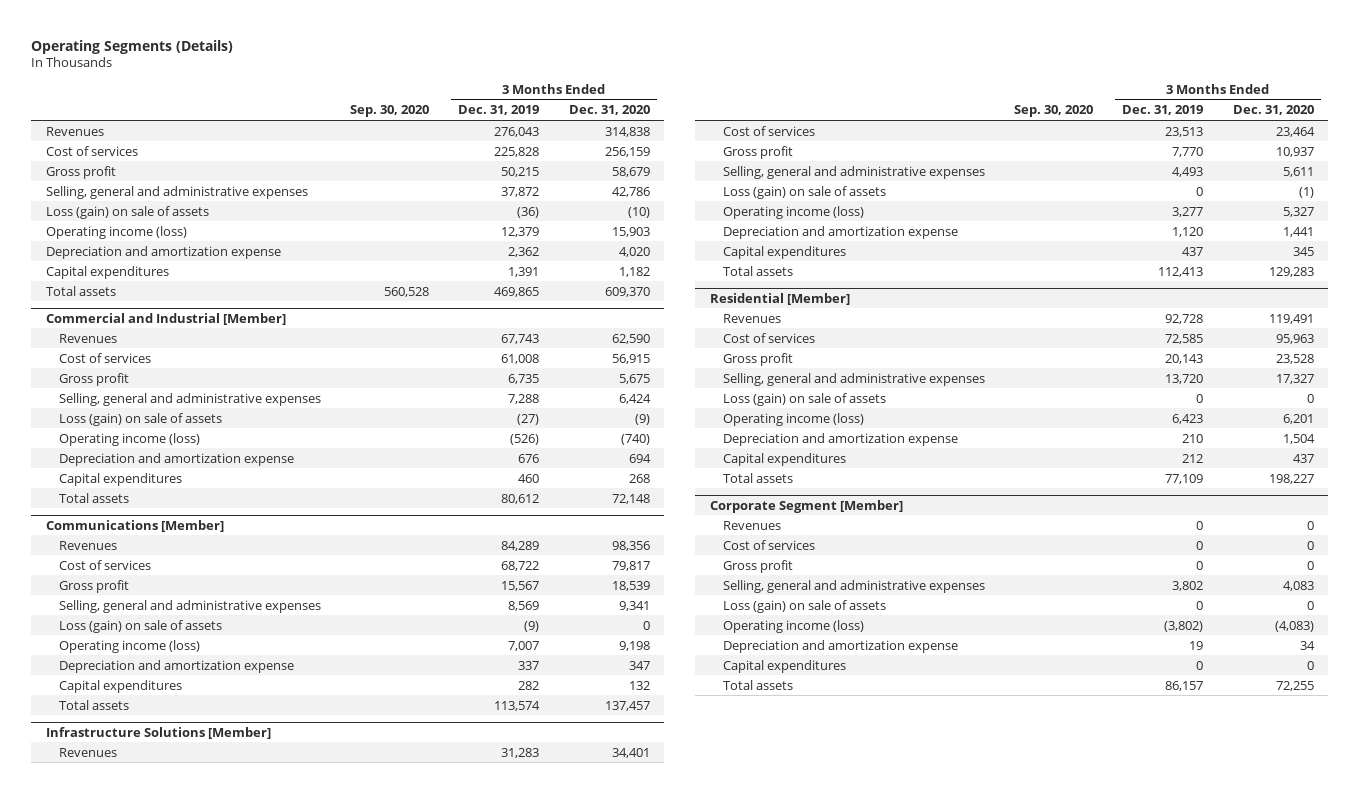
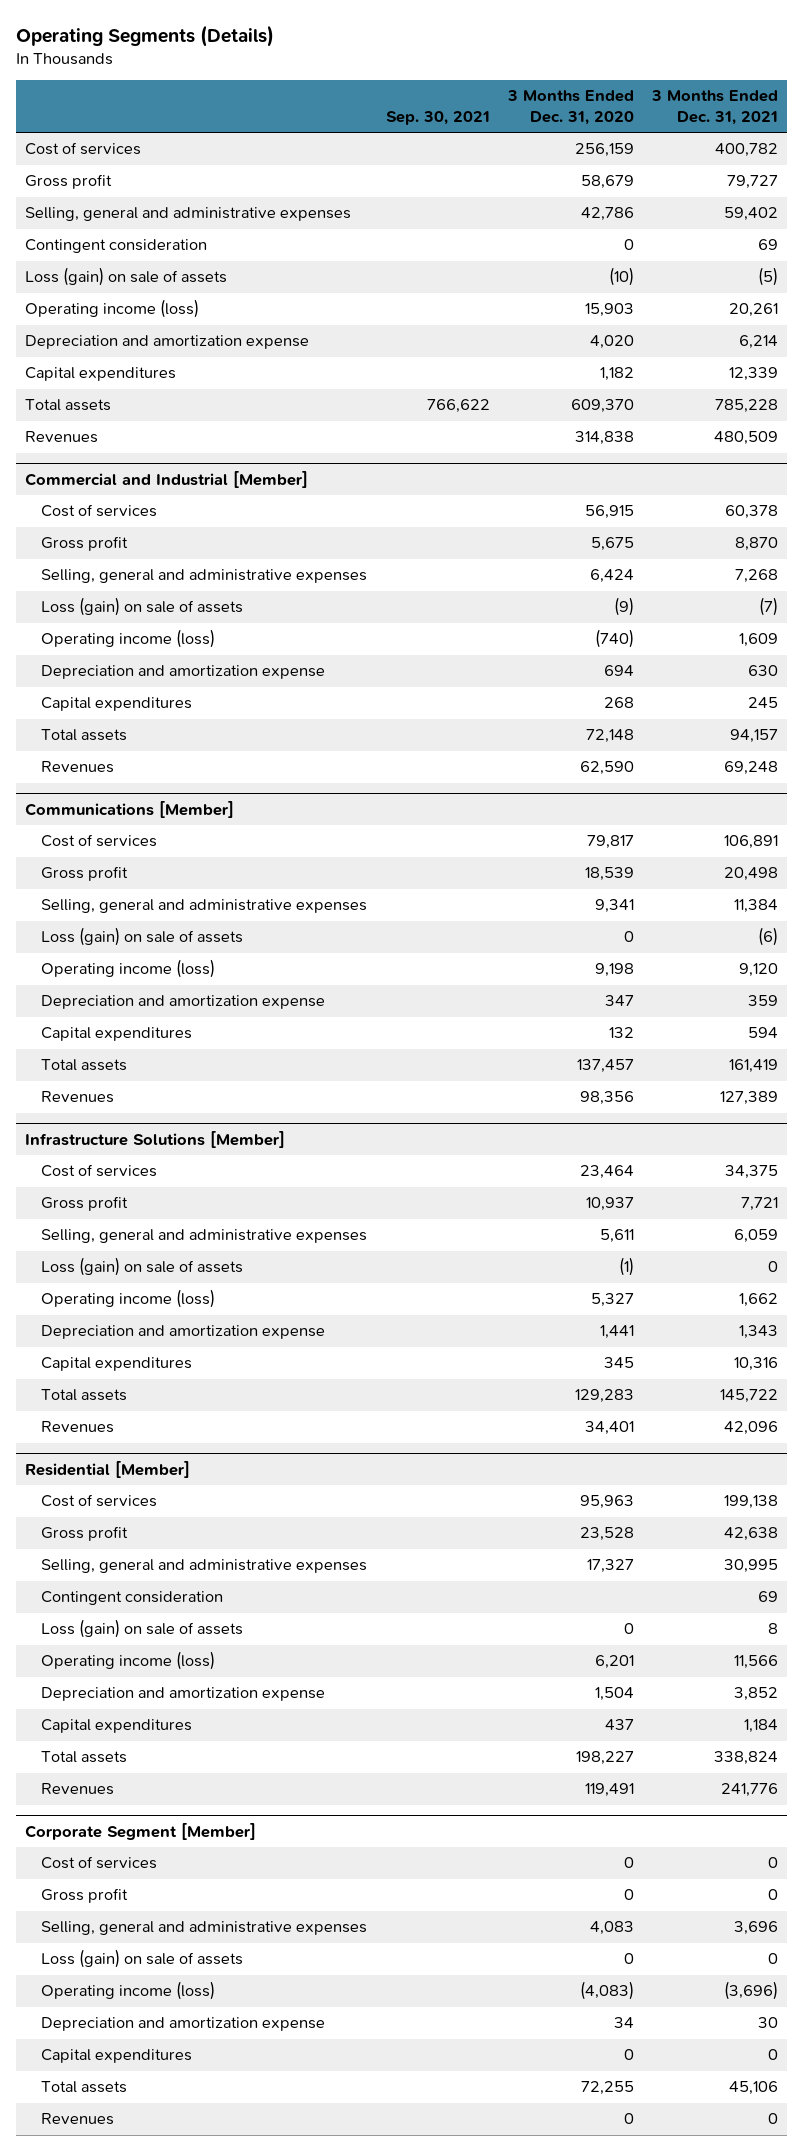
[350,105,430,118] Sep. 30, 2020 -> none
[458,105,540,116] Dec. 31, 2019 -> none
none -> [385,111,490,126] Sep. 30, 2021
none -> [651,90,779,126] 3 Months Ended Dec. 31, 2021
none -> [25,239,208,254] Contingent consideration
[46,126,105,136] Revenues -> [25,431,99,444] Revenues
[58,333,117,343] Revenues -> [41,761,115,774] Revenues
[58,540,117,550] Revenues -> [41,1091,115,1104] Revenues
[58,747,117,757] Revenues -> [41,1421,115,1434] Revenues
none -> [41,1591,224,1606] Contingent consideration
[722,313,781,323] Revenues -> [41,1783,115,1796] Revenues
[722,520,781,530] Revenues -> [41,2113,115,2126] Revenues

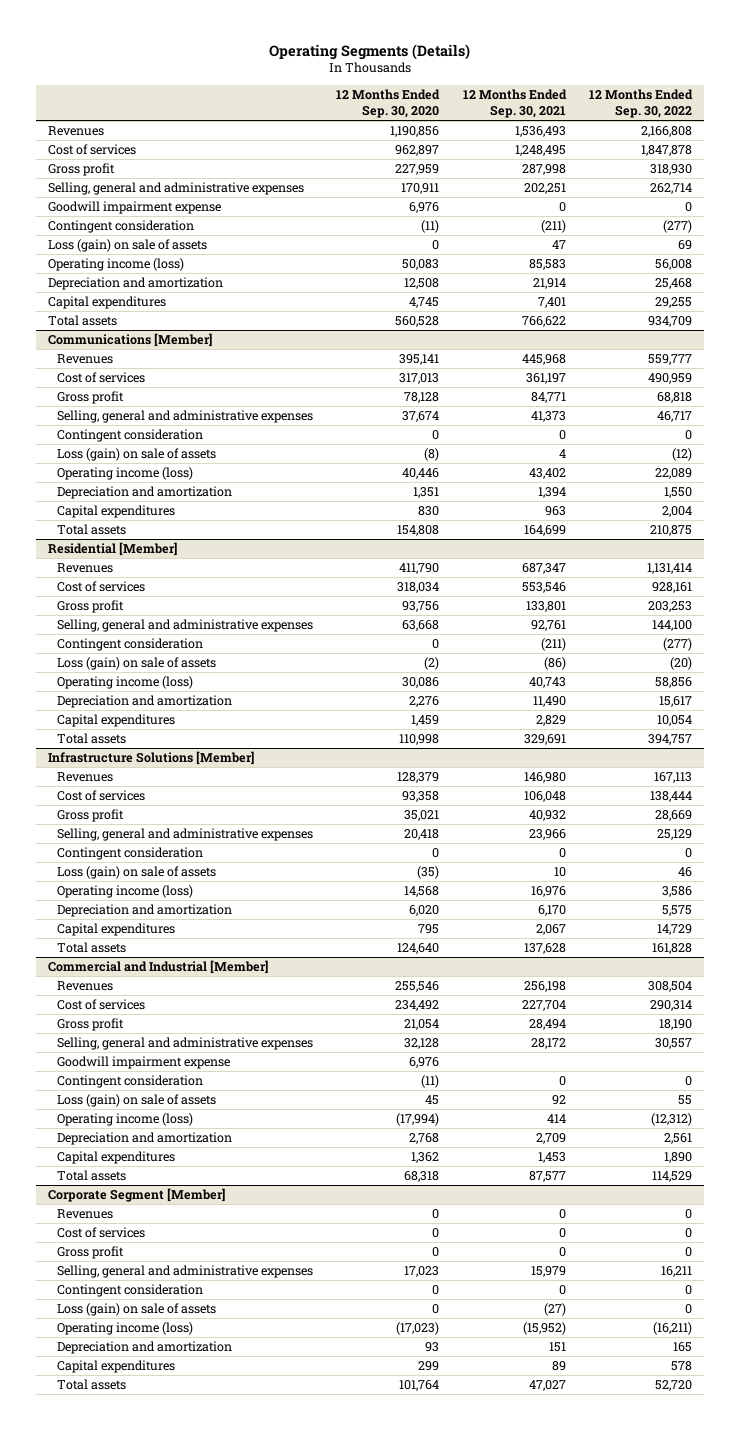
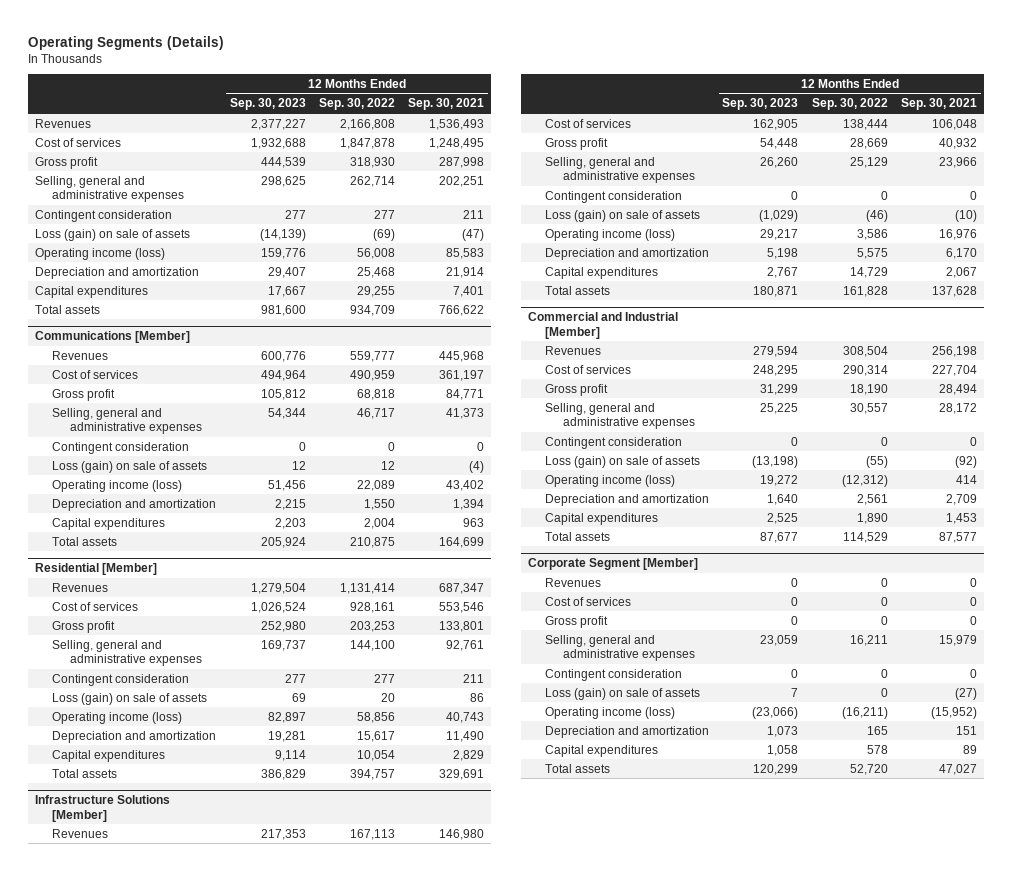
[336,89,441,118] 12 Months Ended Sep. 30, 2020 -> none
none -> [229,98,306,111] Sep. 30, 2023
[47,201,221,215] Goodwill impairment expense -> none
[540,220,566,234] (211) -> [463,209,485,219] 211
[663,220,693,234] (277) -> [374,209,396,219] 277
[551,240,566,250] 47 -> [462,228,485,241] (47)
[678,240,693,251] 69 -> [373,228,396,241] (69)
[558,449,566,459] 4 -> [469,460,485,473] (4)
[672,448,693,462] (12) -> [381,460,396,470] 12
[540,638,566,652] (211) -> [463,673,485,683] 211
[663,638,693,652] (277) -> [374,673,396,683] 277
[543,657,566,671] (86) -> [470,692,485,702] 86
[670,657,693,671] (20) -> [381,692,396,702] 20
[553,867,566,878] 10 -> [955,209,978,222] (10)
[678,867,693,878] 46 -> [865,209,888,222] (46)
[56,1056,230,1070] Goodwill impairment expense -> none
[551,1095,566,1106] 92 -> [955,455,978,468] (92)
[678,1095,693,1106] 55 -> [865,455,888,468] (55)

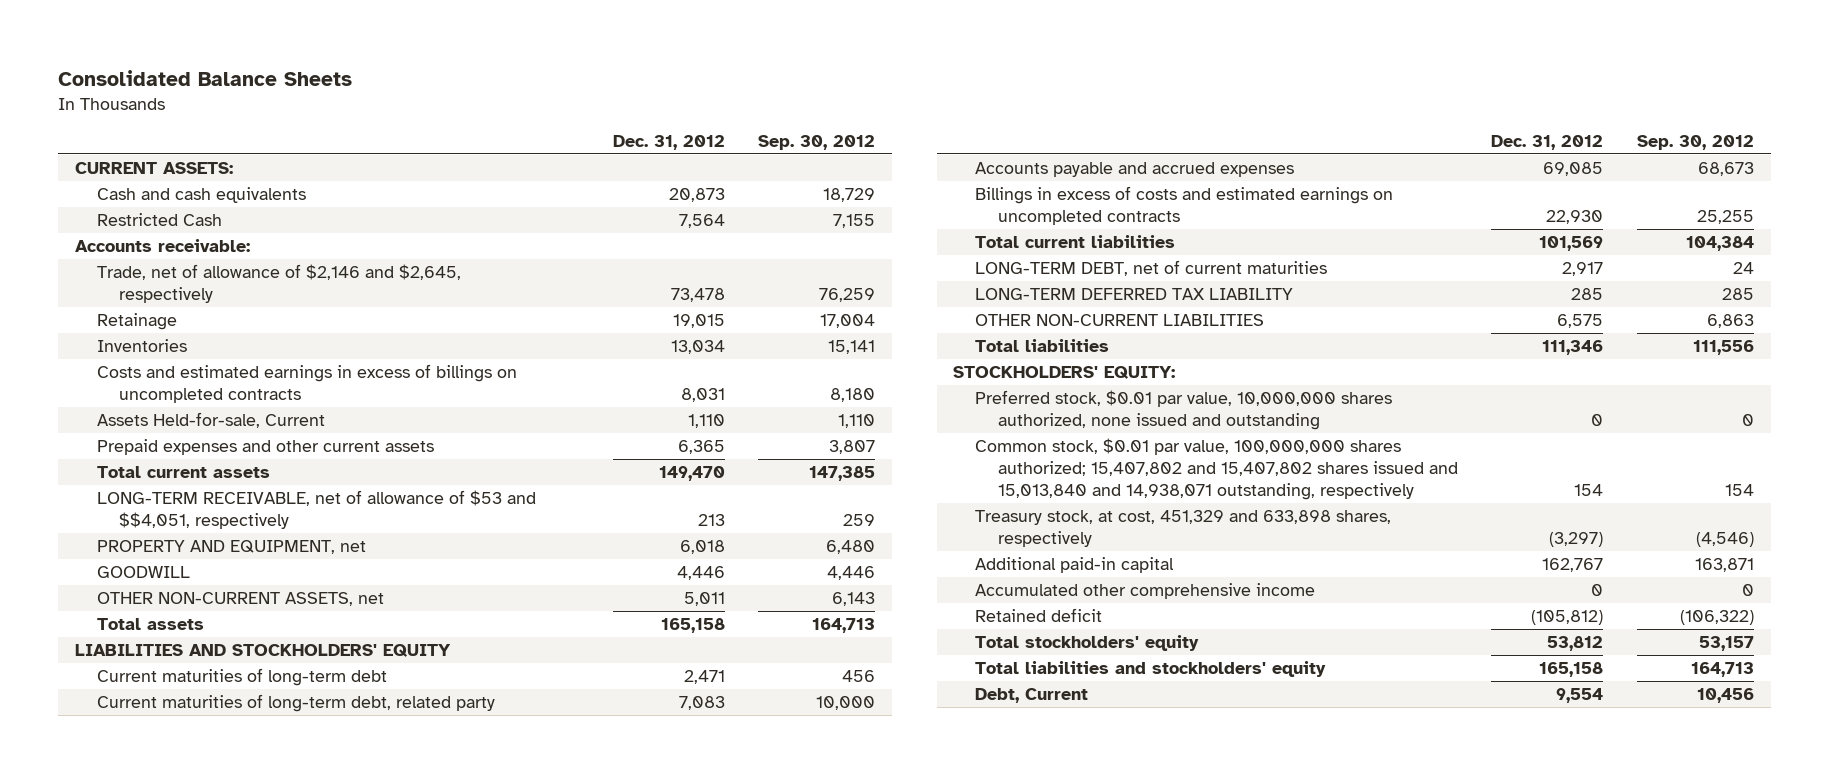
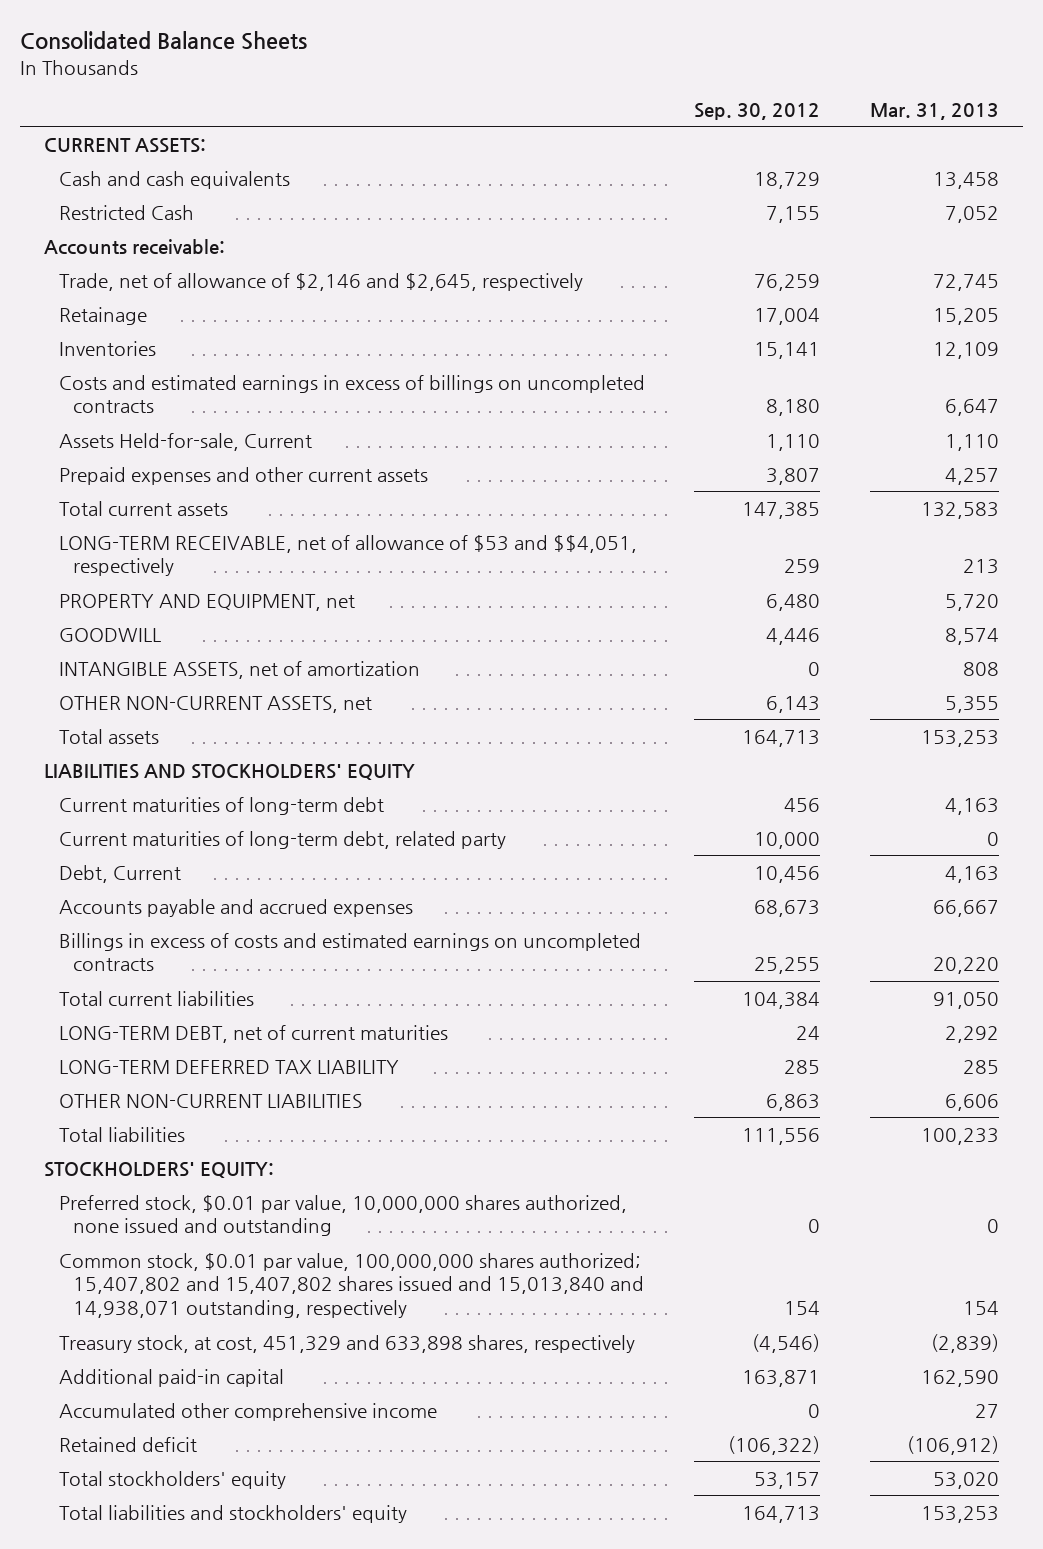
[612,134,725,150] Dec. 31, 2012 -> none
none -> [869,102,999,120] Mar. 31, 2013
none -> [58,660,420,679] INTANGIBLE ASSETS, net of amortization
[975,688,1089,704] Debt, Current -> [58,864,181,883] Debt, Current

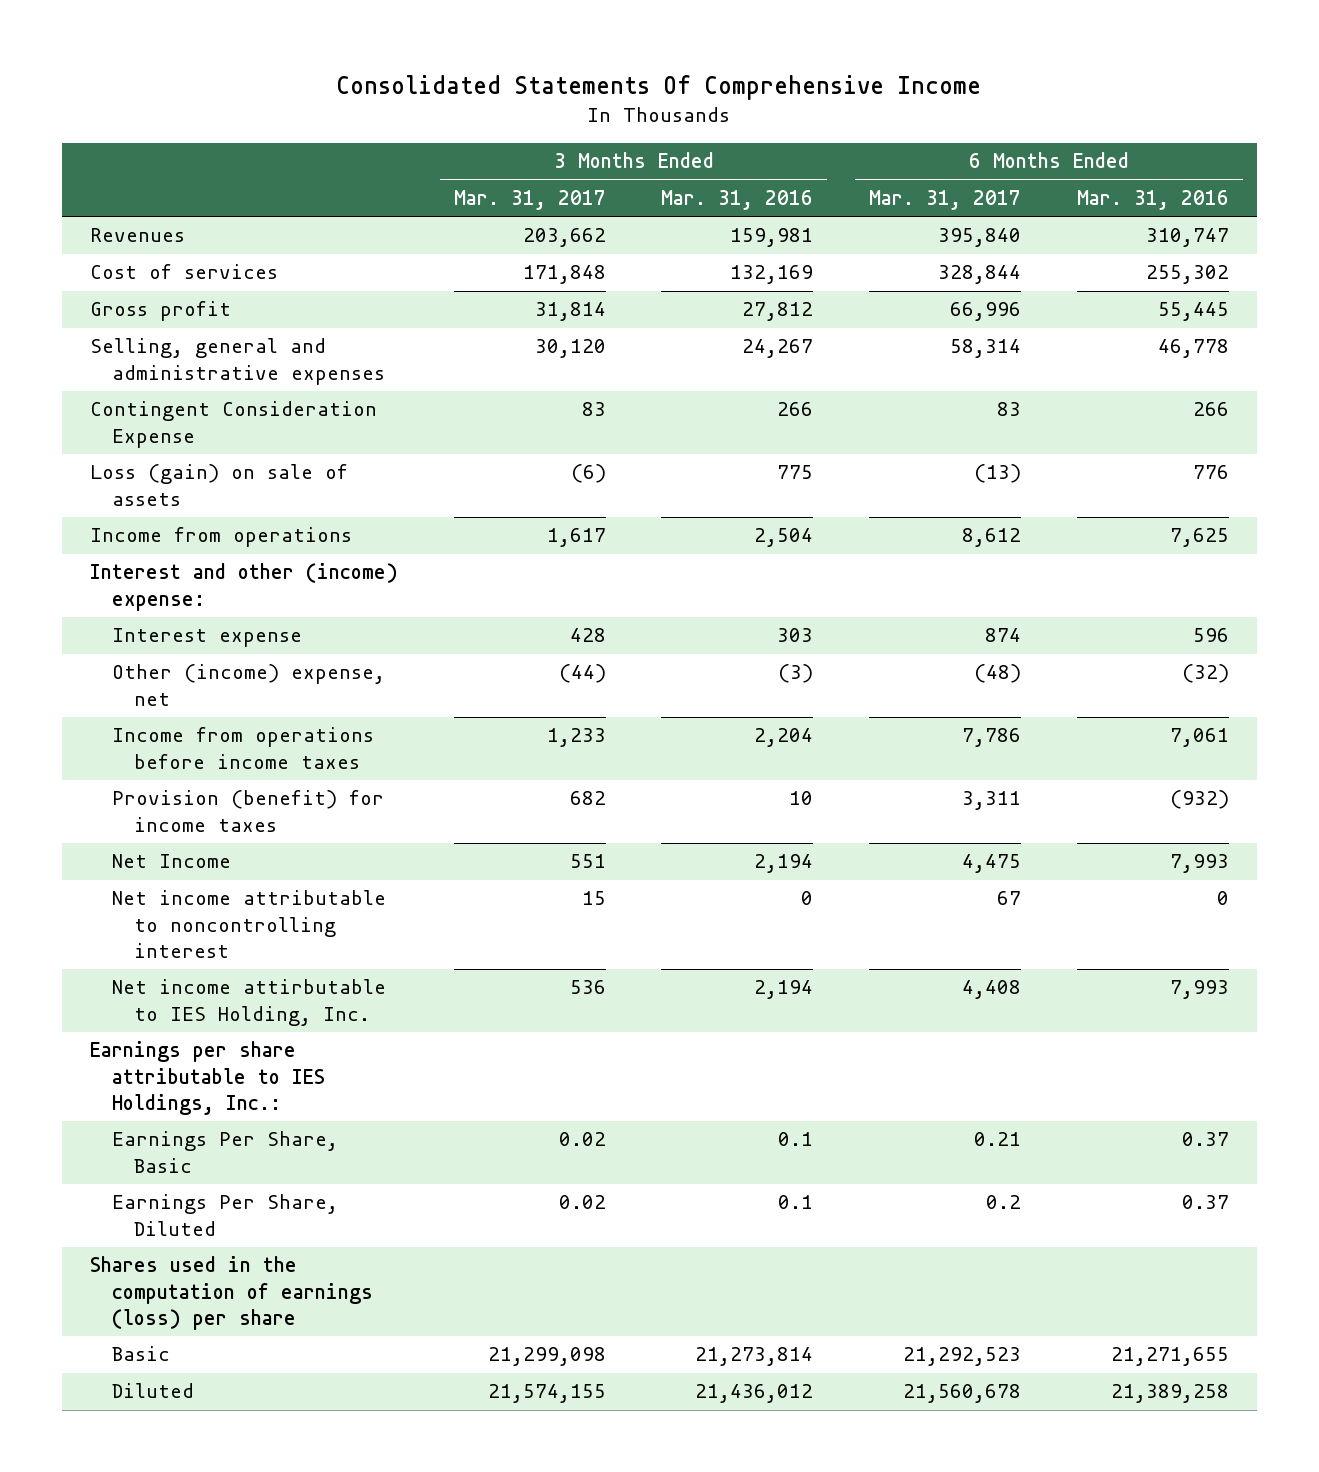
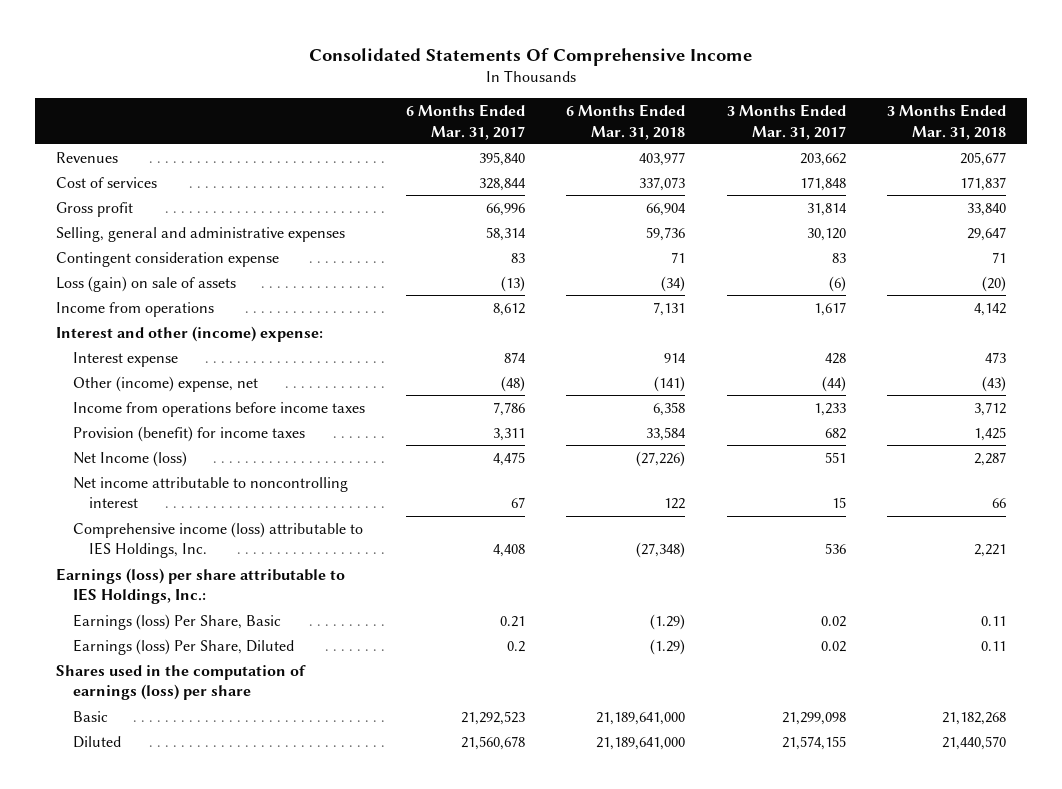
[661,189,814,210] Mar. 31, 2016 -> none
[1076,189,1229,210] Mar. 31, 2016 -> none
none -> [566,104,686,140] 6 Months Ended Mar. 31, 2018
none -> [886,104,1006,140] 3 Months Ended Mar. 31, 2018
[90,401,378,448] Contingent Consideration Expense -> [56,251,280,267] Contingent consideration expense
[112,854,232,869] Net Income -> [72,450,187,467] Net Income (loss)
[112,979,387,1026] Net income attirbutable to IES Holding, Inc. -> [72,521,363,559] Comprehensive income (loss) attributable to IES Holdings, Inc.
[90,1041,326,1116] Earnings per share attributable to IES Holdings, Inc.: -> [56,567,346,605] Earnings (loss) per share attributable to IES Holdings, Inc.:
[112,1131,339,1173] Earnings Per Share, Basic -> [72,613,281,630] Earnings (loss) Per Share, Basic
[112,1194,339,1236] Earnings Per Share, Diluted -> [72,638,294,655] Earnings (loss) Per Share, Diluted

